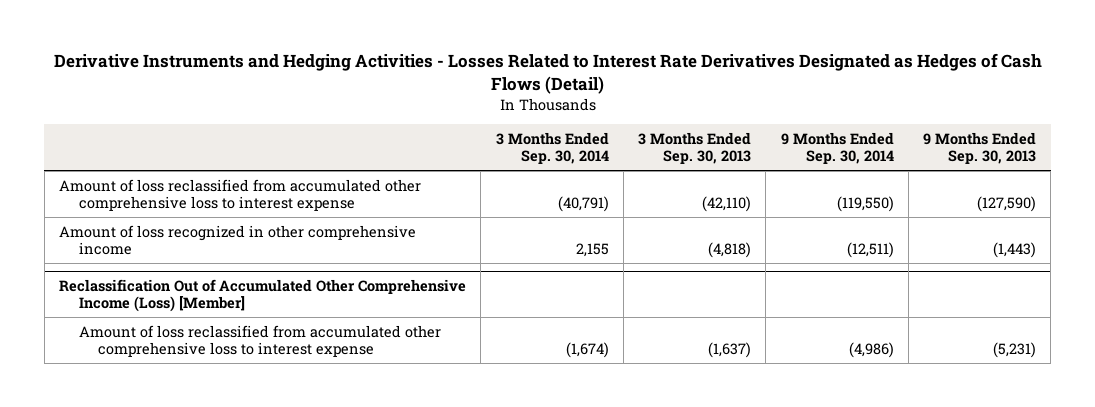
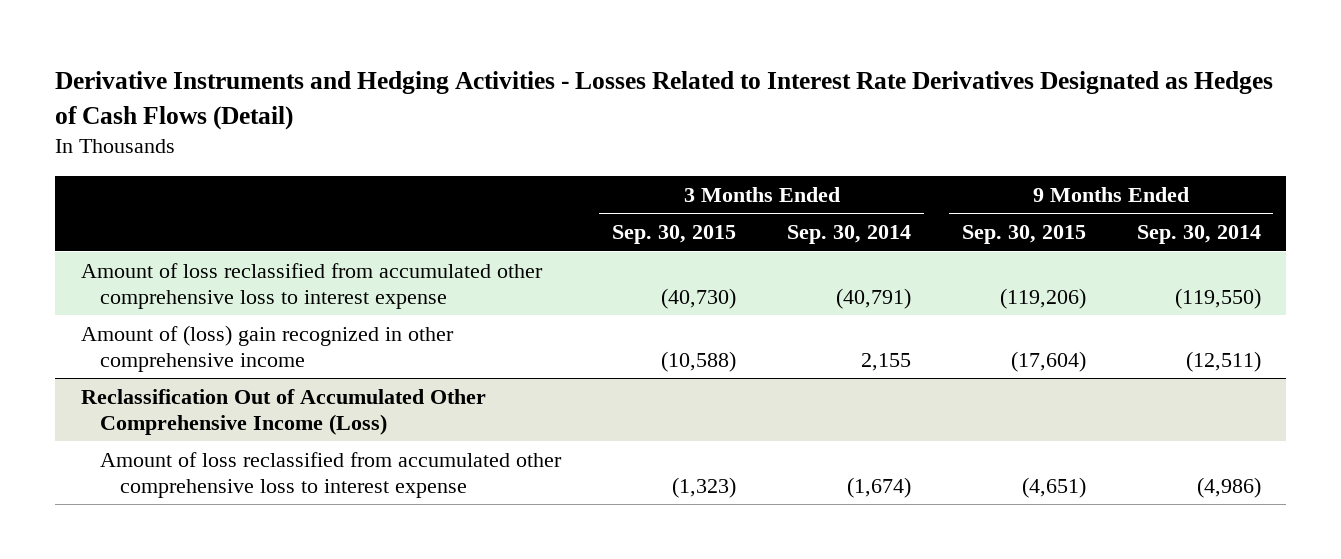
[638,132,752,165] 3 Months Ended Sep. 30, 2013 -> none
[923,132,1037,165] 9 Months Ended Sep. 30, 2013 -> none
none -> [612,225,737,245] Sep. 30, 2015
none -> [961,225,1086,245] Sep. 30, 2015
[59,224,417,255] Amount of loss recognized in other comprehensive income -> [80,324,454,372] Amount of (loss) gain recognized in other comprehensive income
[59,279,467,313] Reclassification Out of Accumulated Other Comprehensive Income (Loss) [Member] -> [80,388,486,435] Reclassification Out of Accumulated Other Comprehensive Income (Loss)

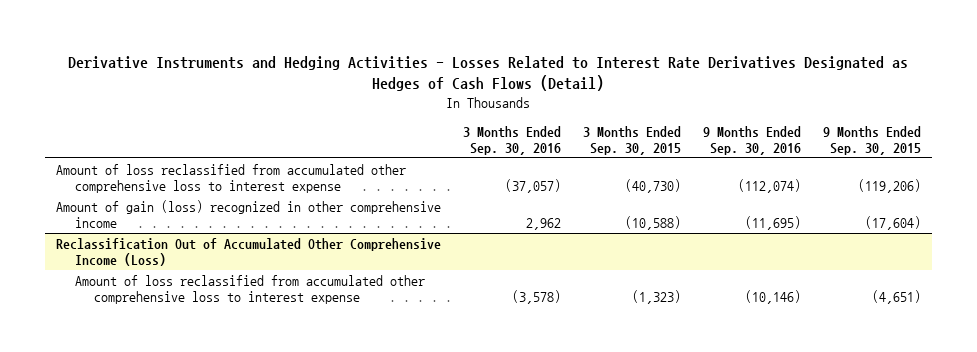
[786,225,911,245] Sep. 30, 2014 -> none
[1136,225,1261,245] Sep. 30, 2014 -> none
none -> [462,125,561,155] 3 Months Ended Sep. 30, 2016
none -> [702,125,801,155] 9 Months Ended Sep. 30, 2016
[80,324,454,372] Amount of (loss) gain recognized in other comprehensive income -> [55,199,441,229] Amount of gain (loss) recognized in other comprehensive income

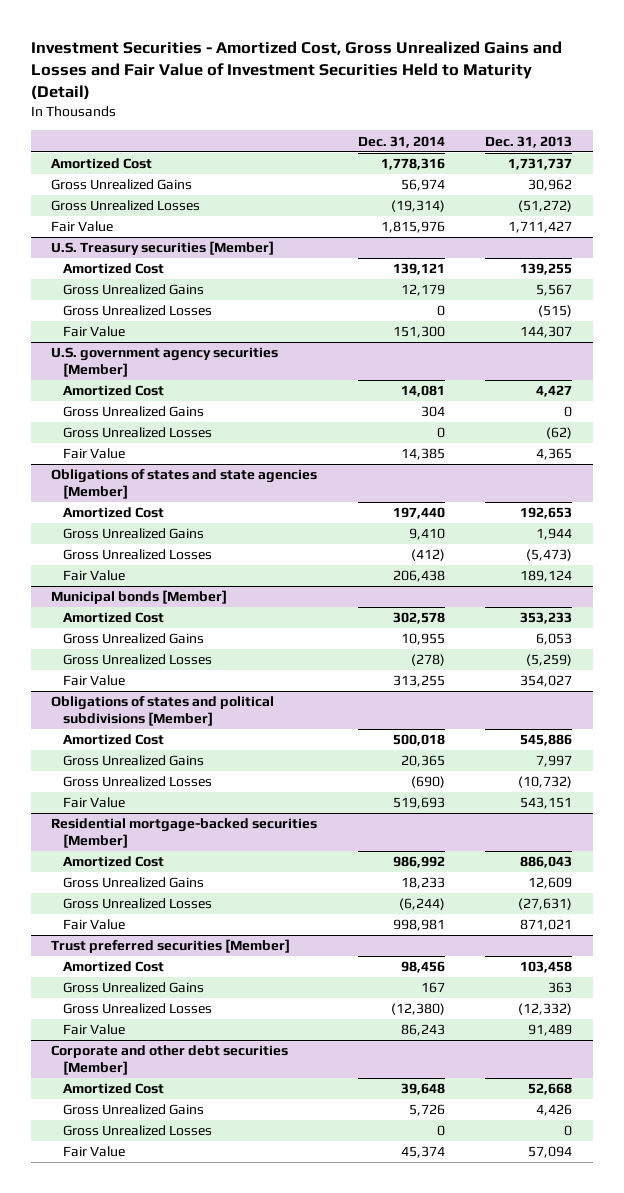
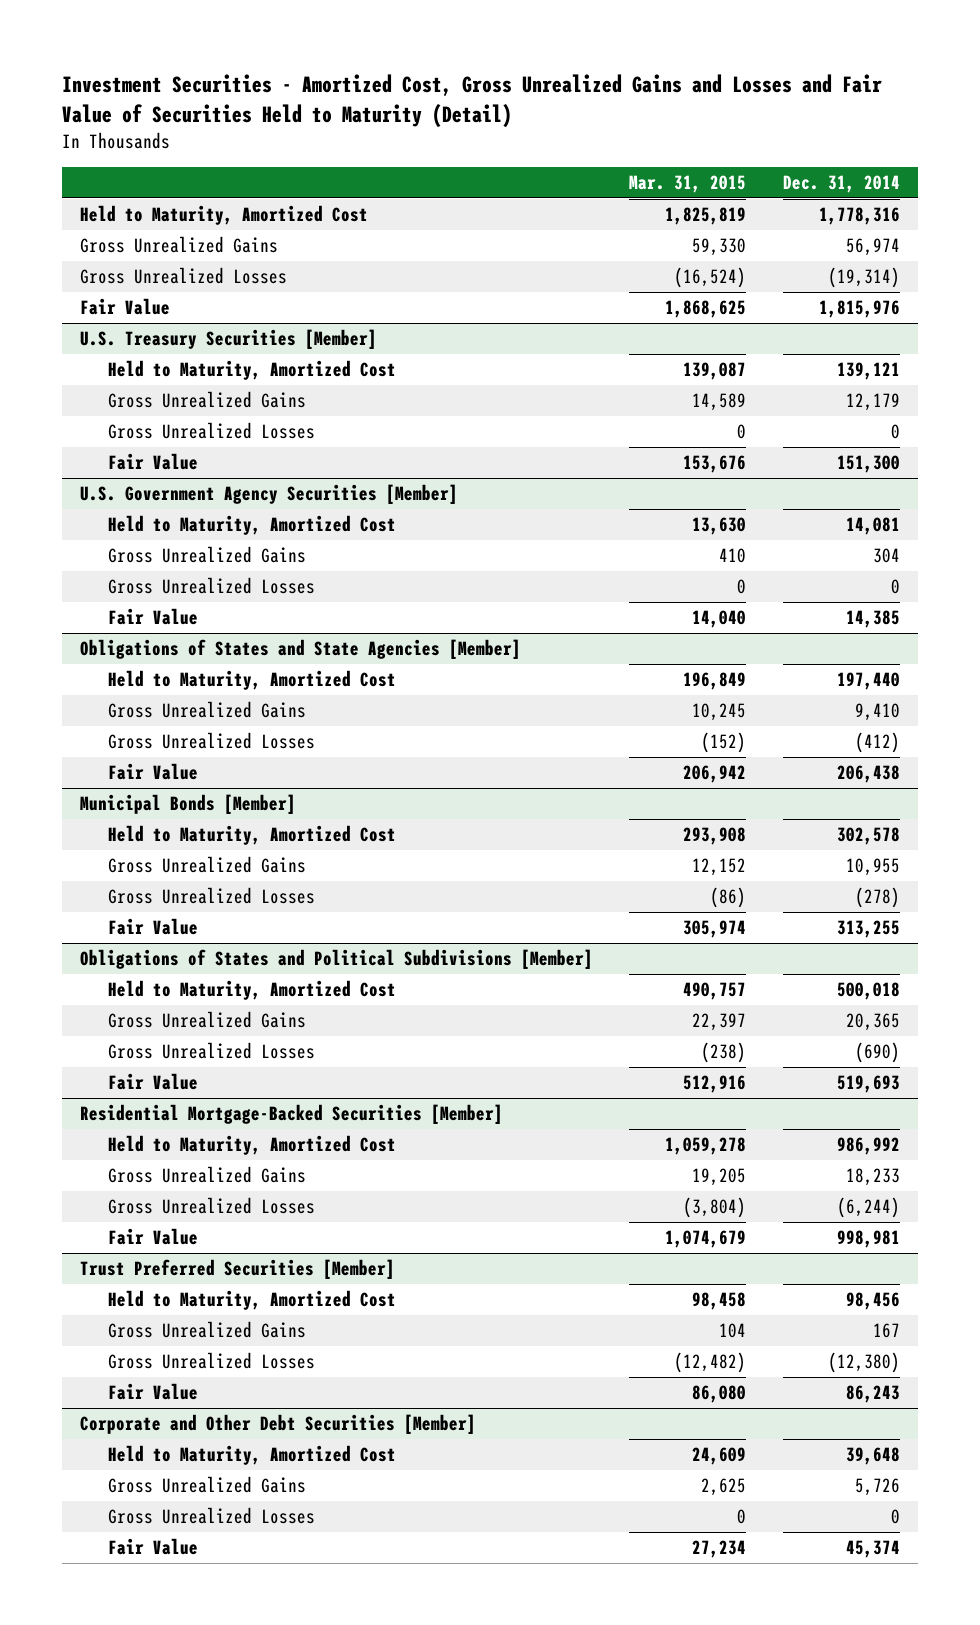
[31,41,563,101] Investment Securities - Amortized Cost, Gross Unrealized Gains and Losses and Fair Value of Investment Securities Held to Maturity (Detail) -> [62,74,883,128] Investment Securities - Amortized Cost, Gross Unrealized Gains and Losses and Fair Value of Securities Held to Maturity (Detail)
[485,135,573,148] Dec. 31, 2013 -> none
none -> [629,175,747,194] Mar. 31, 2015
[51,158,153,170] Amortized Cost -> [80,205,369,226] Held to Maturity, Amortized Cost
[51,241,275,256] U.S. Treasury securities [Member] -> [80,329,378,350] U.S. Treasury Securities [Member]
[62,263,164,275] Amortized Cost -> [107,360,396,381] Held to Maturity, Amortized Cost
[51,347,279,377] U.S. government agency securities [Member] -> [80,484,459,505] U.S. Government Agency Securities [Member]
[62,385,164,397] Amortized Cost -> [107,515,396,536] Held to Maturity, Amortized Cost
[51,469,318,499] Obligations of states and state agencies [Member] -> [80,639,522,660] Obligations of States and State Agencies [Member]
[62,507,164,519] Amortized Cost -> [107,670,396,691] Held to Maturity, Amortized Cost
[51,590,228,605] Municipal bonds [Member] -> [80,794,297,815] Municipal Bonds [Member]
[62,612,164,624] Amortized Cost -> [107,825,396,846] Held to Maturity, Amortized Cost
[51,696,275,726] Obligations of states and political subdivisions [Member] -> [80,949,594,970] Obligations of States and Political Subdivisions [Member]
[62,734,164,746] Amortized Cost -> [107,980,396,1001] Held to Maturity, Amortized Cost
[51,818,318,848] Residential mortgage-backed securities [Member] -> [80,1104,504,1125] Residential Mortgage-Backed Securities [Member]
[62,856,164,868] Amortized Cost -> [107,1135,396,1156] Held to Maturity, Amortized Cost
[51,939,291,954] Trust preferred securities [Member] -> [80,1259,396,1280] Trust Preferred Securities [Member]
[62,961,164,973] Amortized Cost -> [107,1290,396,1311] Held to Maturity, Amortized Cost
[51,1045,289,1075] Corporate and other debt securities [Member] -> [80,1414,477,1435] Corporate and Other Debt Securities [Member]
[62,1083,164,1095] Amortized Cost -> [107,1445,396,1466] Held to Maturity, Amortized Cost

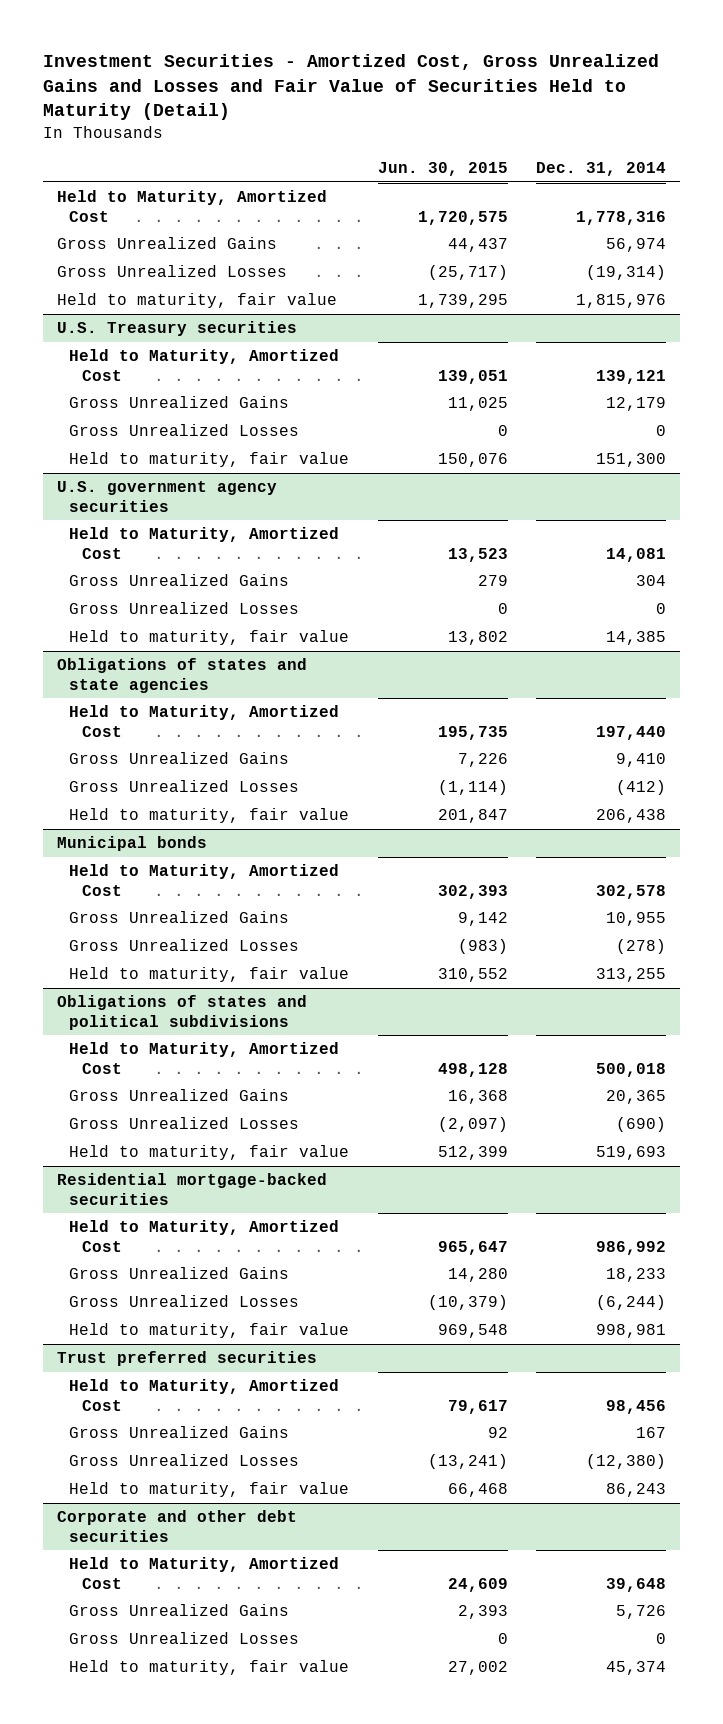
[629,175,747,194] Mar. 31, 2015 -> none
none -> [377,161,508,176] Jun. 30, 2015
[80,298,171,316] Fair Value -> [56,293,337,309] Held to maturity, fair value
[80,329,378,350] U.S. Treasury Securities [Member] -> [56,321,297,337] U.S. Treasury securities
[107,453,198,471] Fair Value -> [69,452,350,468] Held to maturity, fair value
[80,484,459,505] U.S. Government Agency Securities [Member] -> [56,481,277,512] U.S. government agency securities
[107,608,198,626] Fair Value -> [69,630,350,646] Held to maturity, fair value
[80,639,522,660] Obligations of States and State Agencies [Member] -> [56,658,307,693] Obligations of states and state agencies
[107,763,198,781] Fair Value -> [69,808,350,824] Held to maturity, fair value
[80,794,297,815] Municipal Bonds [Member] -> [56,836,207,852] Municipal bonds
[107,918,198,936] Fair Value -> [69,967,350,983] Held to maturity, fair value
[80,949,594,970] Obligations of States and Political Subdivisions [Member] -> [56,995,307,1030] Obligations of states and political subdivisions
[107,1073,198,1091] Fair Value -> [69,1145,350,1161] Held to maturity, fair value
[80,1104,504,1125] Residential Mortgage-Backed Securities [Member] -> [56,1173,327,1205] Residential mortgage-backed securities
[107,1228,198,1246] Fair Value -> [69,1323,350,1339] Held to maturity, fair value
[80,1259,396,1280] Trust Preferred Securities [Member] -> [56,1351,317,1367] Trust preferred securities
[107,1383,198,1401] Fair Value -> [69,1482,350,1498] Held to maturity, fair value
[80,1414,477,1435] Corporate and Other Debt Securities [Member] -> [56,1510,297,1542] Corporate and other debt securities
[107,1538,198,1556] Fair Value -> [69,1660,350,1676] Held to maturity, fair value

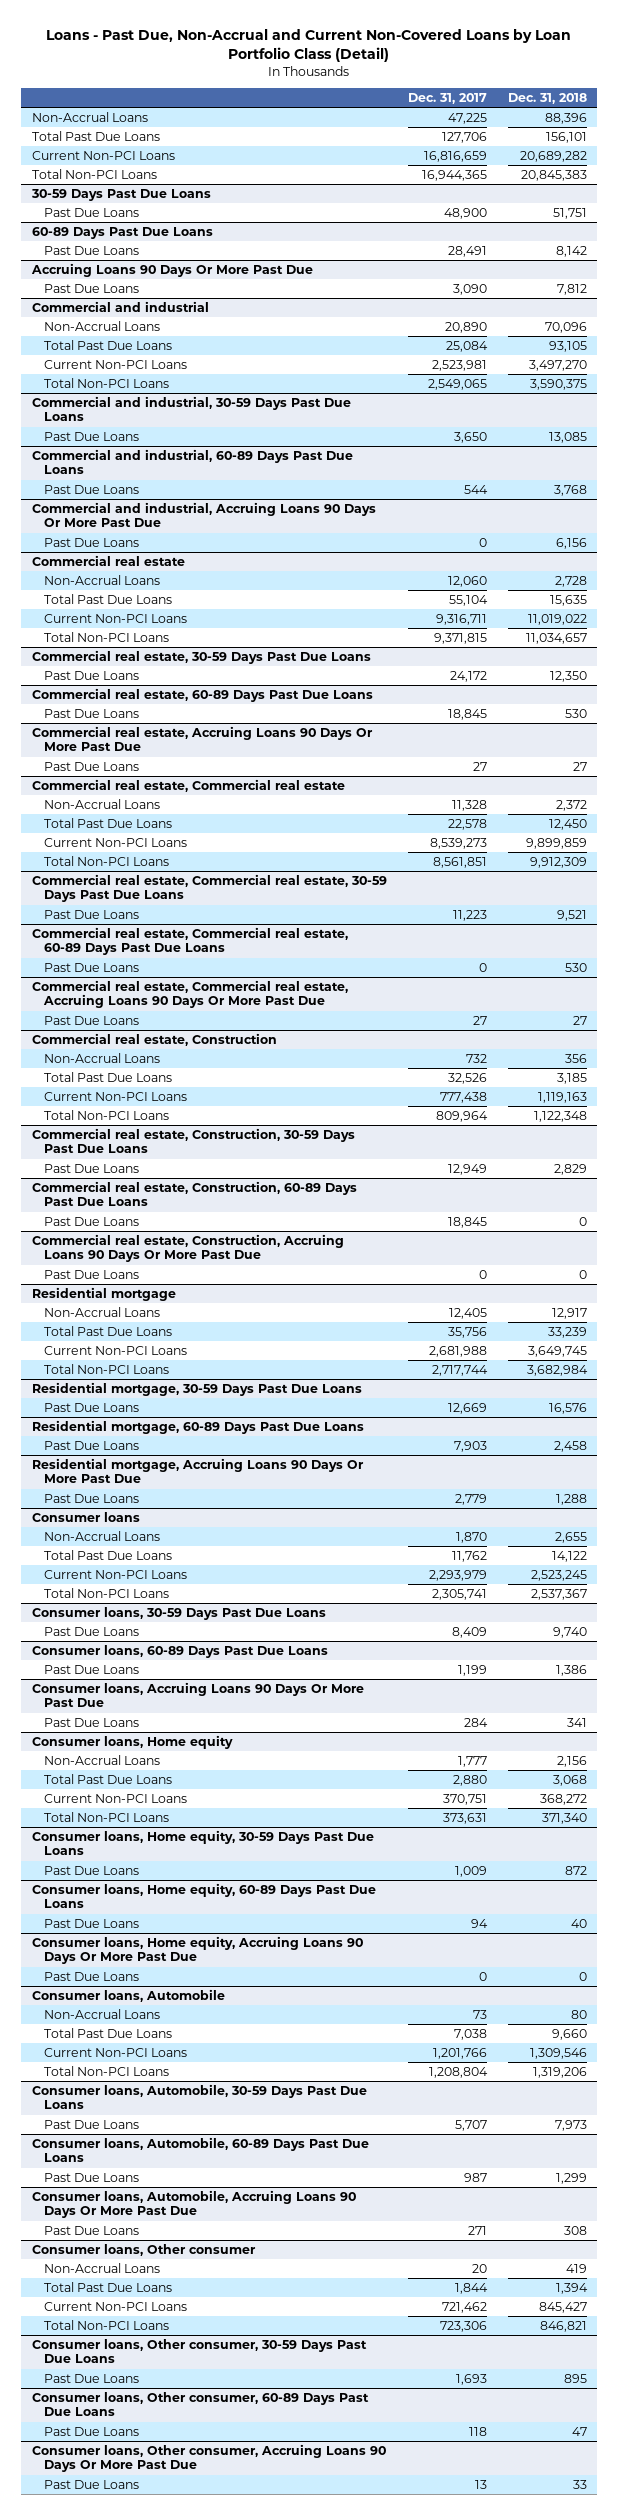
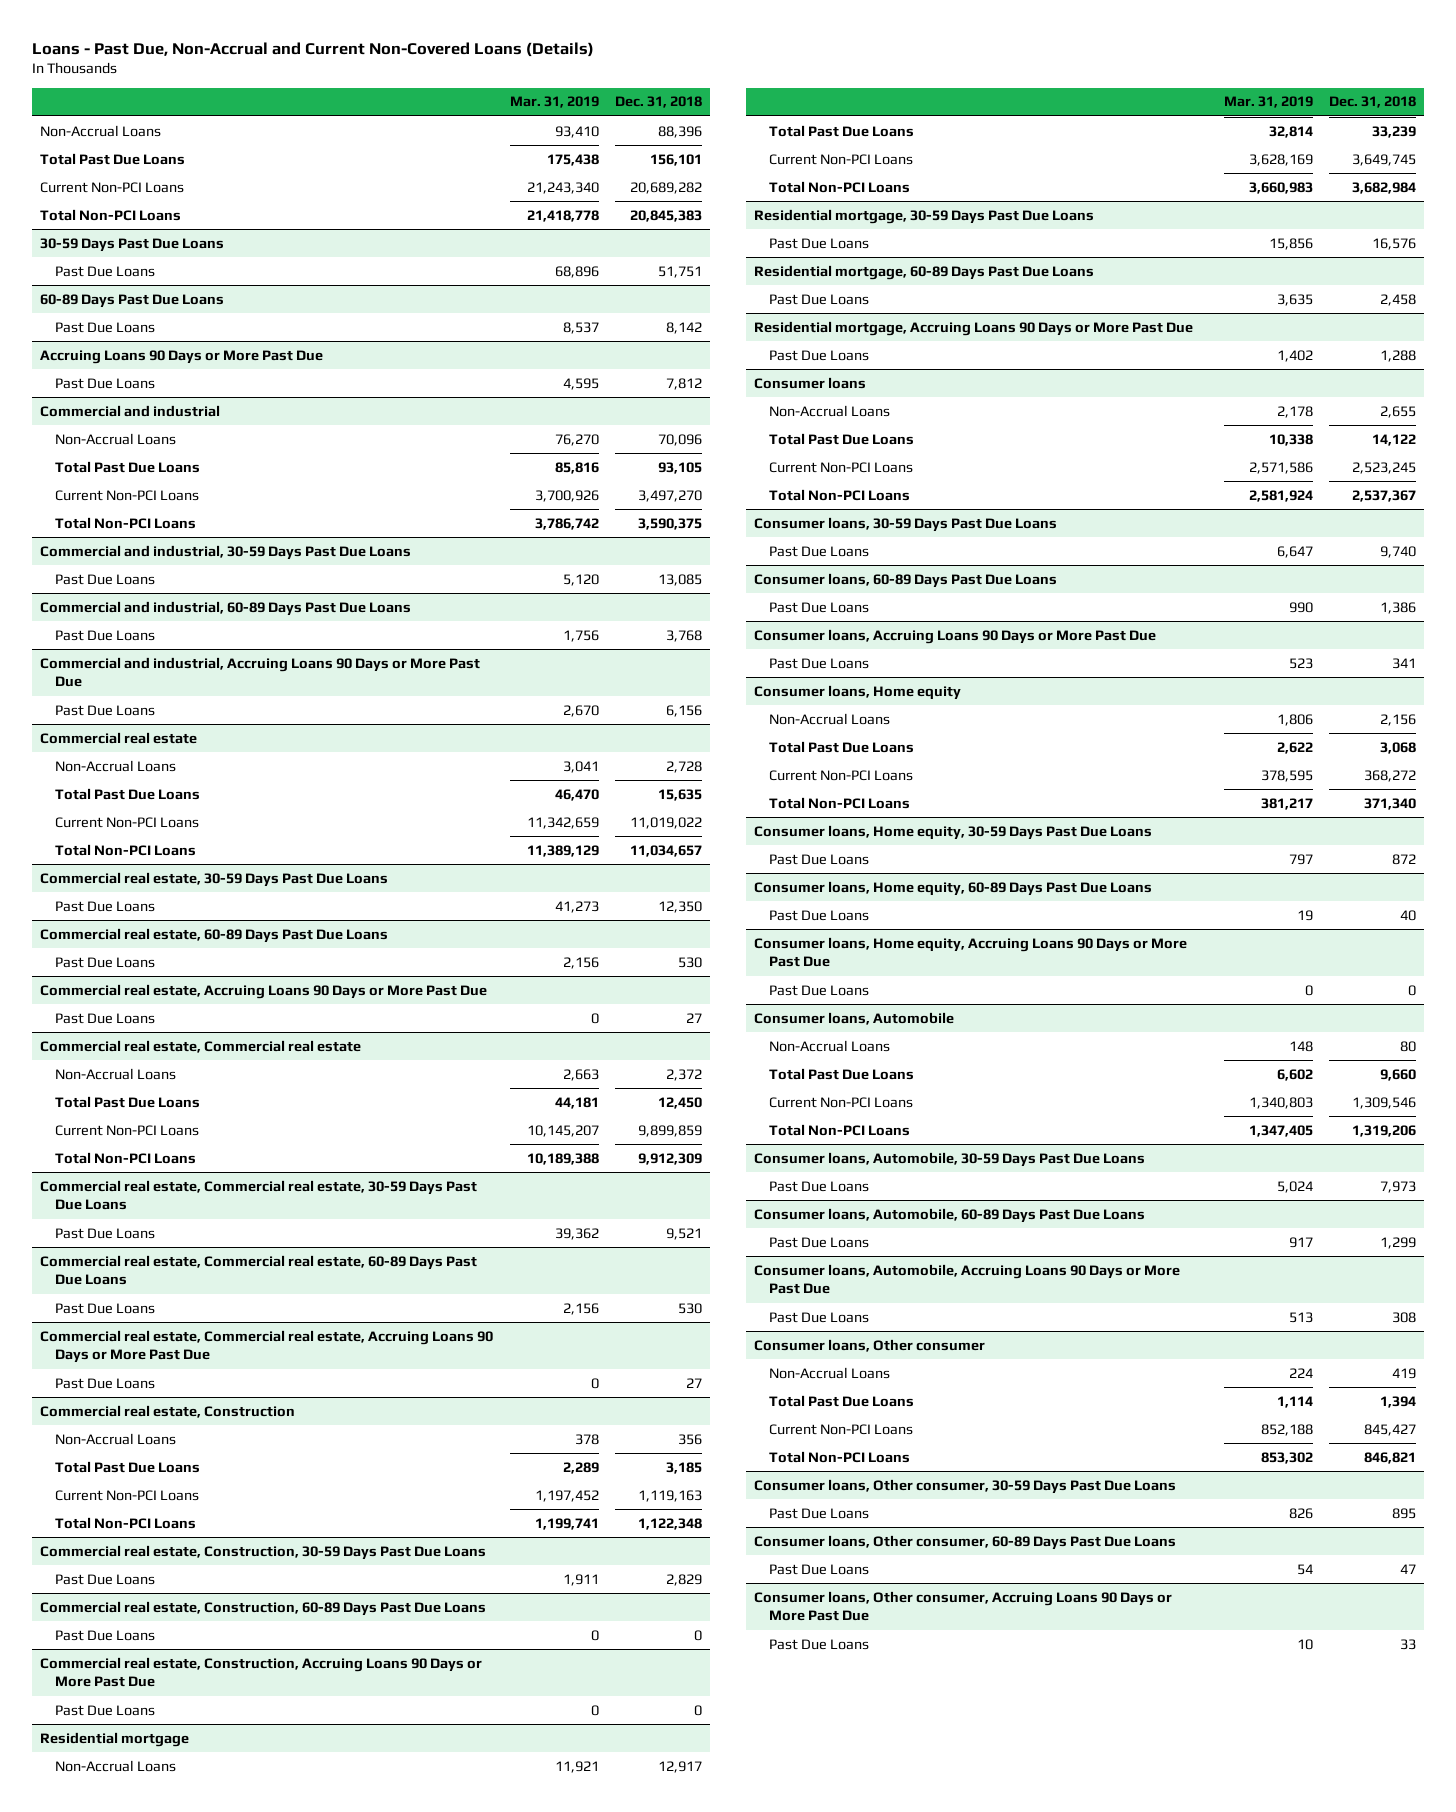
[46,29,572,63] Loans - Past Due, Non-Accrual and Current Non-Covered Loans by Loan Portfolio Class (Detail) -> [31,42,594,58] Loans - Past Due, Non-Accrual and Current Non-Covered Loans (Details)
[407,93,487,105] Dec. 31, 2017 -> none
none -> [509,96,599,109] Mar. 31, 2019
[30,262,313,277] Accruing Loans 90 Days Or More Past Due -> [40,349,324,364] Accruing Loans 90 Days or More Past Due
[31,501,376,528] Commercial and industrial, Accruing Loans 90 Days Or More Past Due -> [40,656,481,688] Commercial and industrial, Accruing Loans 90 Days or More Past Due
[31,725,373,752] Commercial real estate, Accruing Loans 90 Days Or More Past Due -> [40,983,488,999] Commercial real estate, Accruing Loans 90 Days or More Past Due
[31,979,348,1009] Commercial real estate, Commercial real estate, Accruing Loans 90 Days Or More Past Due -> [40,1329,494,1364] Commercial real estate, Commercial real estate, Accruing Loans 90 Days or More Past Due
[31,1233,344,1263] Commercial real estate, Construction, Accruing Loans 90 Days Or More Past Due -> [40,1656,483,1688] Commercial real estate, Construction, Accruing Loans 90 Days or More Past Due
[31,1457,364,1484] Residential mortgage, Accruing Loans 90 Days Or More Past Due -> [754,320,1194,336] Residential mortgage, Accruing Loans 90 Days or More Past Due
[31,1681,364,1708] Consumer loans, Accruing Loans 90 Days Or More Past Due -> [754,628,1157,644] Consumer loans, Accruing Loans 90 Days or More Past Due
[31,1935,363,1965] Consumer loans, Home equity, Accruing Loans 90 Days Or More Past Due -> [754,936,1188,968] Consumer loans, Home equity, Accruing Loans 90 Days or More Past Due
[31,2189,356,2219] Consumer loans, Automobile, Accruing Loans 90 Days Or More Past Due -> [754,1263,1181,1295] Consumer loans, Automobile, Accruing Loans 90 Days or More Past Due
[31,2443,386,2473] Consumer loans, Other consumer, Accruing Loans 90 Days Or More Past Due -> [754,1590,1173,1622] Consumer loans, Other consumer, Accruing Loans 90 Days or More Past Due

